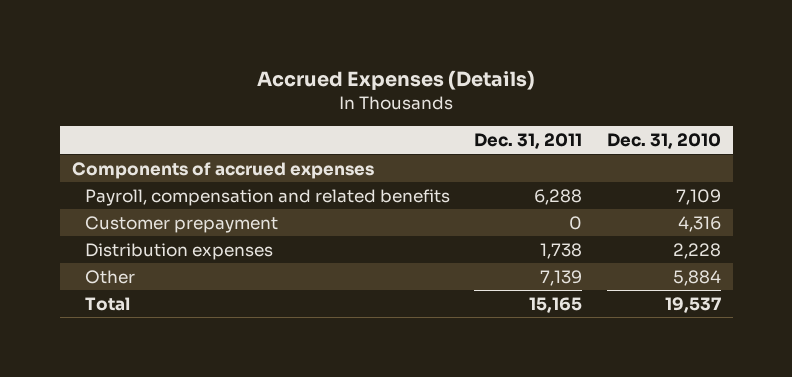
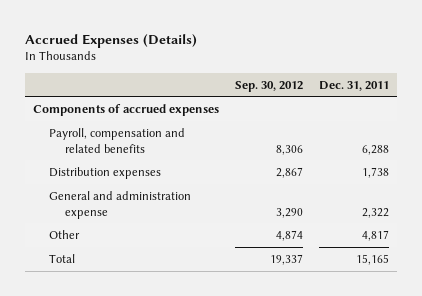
[606,133,721,150] Dec. 31, 2010 -> none
none -> [234,80,303,92] Sep. 30, 2012
[84,215,278,233] Customer prepayment -> none
none -> [48,190,191,219] General and administration expense
[540,269,583,286] 7,139 -> [362,229,390,241] 4,817

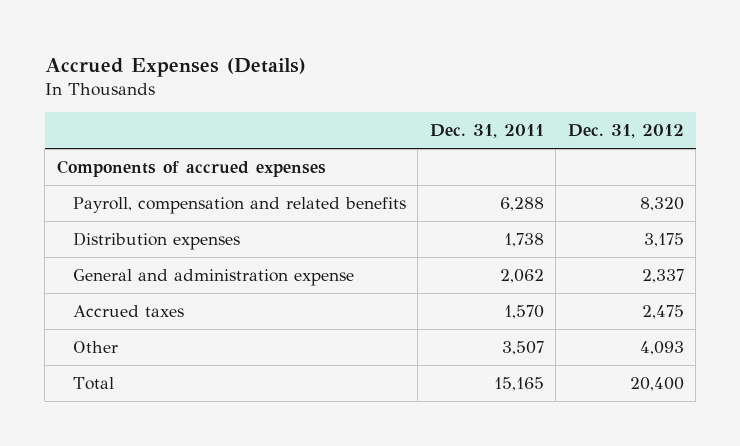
[234,80,303,92] Sep. 30, 2012 -> none
none -> [567,124,684,139] Dec. 31, 2012
[362,207,390,218] 2,322 -> [499,268,544,283] 2,062
none -> [73,304,185,317] Accrued taxes
[362,229,390,241] 4,817 -> [501,340,544,355] 3,507

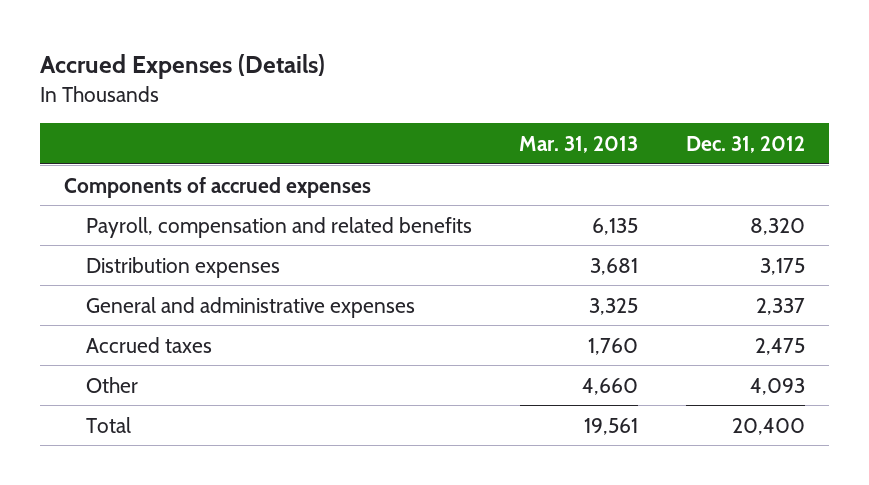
[429,124,544,139] Dec. 31, 2011 -> none
none -> [519,135,639,153] Mar. 31, 2013
[73,268,355,286] General and administration expense -> [85,296,415,318] General and administrative expenses

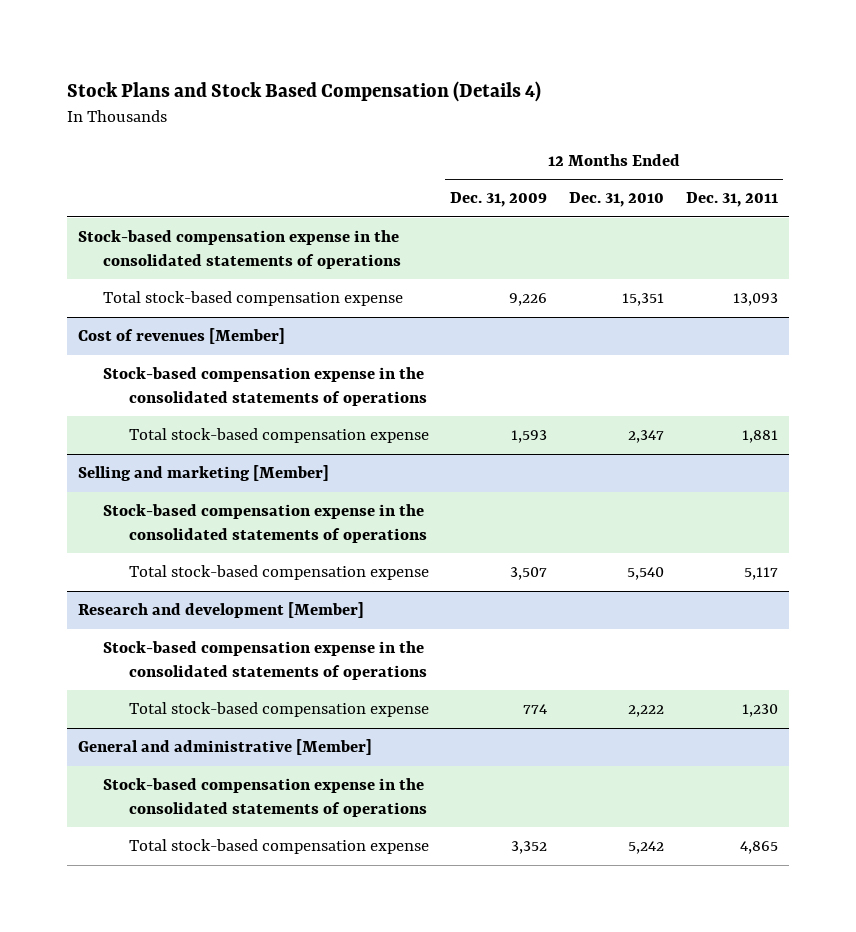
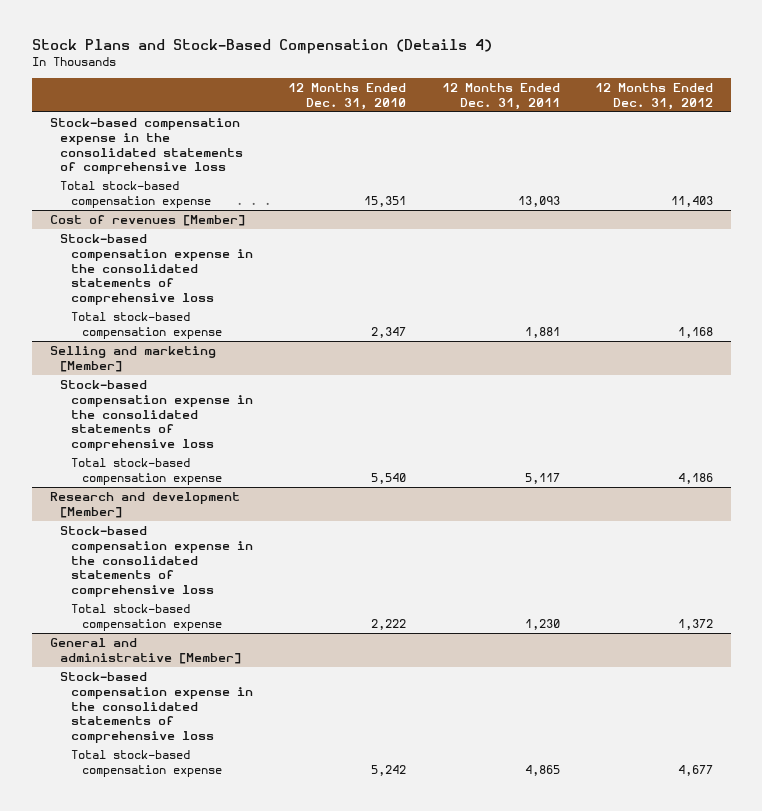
[66,80,541,102] Stock Plans and Stock Based Compensation (Details 4) -> [31,39,492,55] Stock Plans and Stock-Based Compensation (Details 4)
[450,192,548,208] Dec. 31, 2009 -> none
none -> [594,83,713,110] 12 Months Ended Dec. 31, 2012
[77,230,402,269] Stock-based compensation expense in the consolidated statements of operations -> [49,118,244,175] Stock-based compensation expense in the consolidated statements of comprehensive loss
[103,367,427,406] Stock-based compensation expense in the consolidated statements of operations -> [60,234,253,306] Stock-based compensation expense in the consolidated statements of comprehensive loss
[103,504,427,543] Stock-based compensation expense in the consolidated statements of operations -> [60,380,253,452] Stock-based compensation expense in the consolidated statements of comprehensive loss
[103,641,427,680] Stock-based compensation expense in the consolidated statements of operations -> [60,526,253,598] Stock-based compensation expense in the consolidated statements of comprehensive loss
[103,778,427,817] Stock-based compensation expense in the consolidated statements of operations -> [60,672,253,744] Stock-based compensation expense in the consolidated statements of comprehensive loss

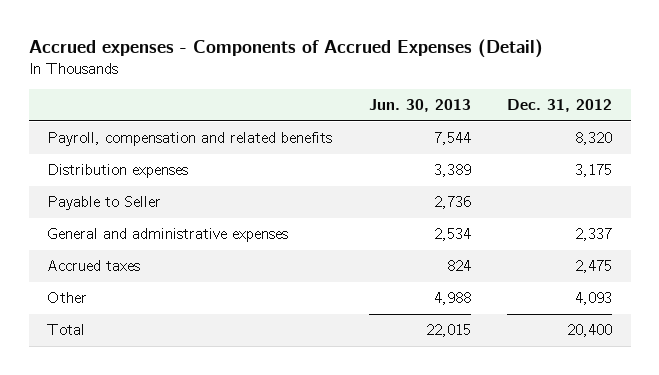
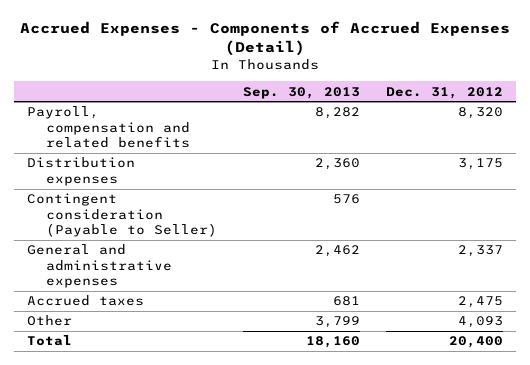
[28,38,543,58] Accrued expenses - Components of Accrued Expenses (Detail) -> [19,20,510,57] Accrued Expenses - Components of Accrued Expenses (Detail)
[368,99,471,113] Jun. 30, 2013 -> none
none -> [242,86,360,99] Sep. 30, 2013
[46,196,161,211] Payable to Seller -> [26,193,217,237] Contingent consideration (Payable to Seller)

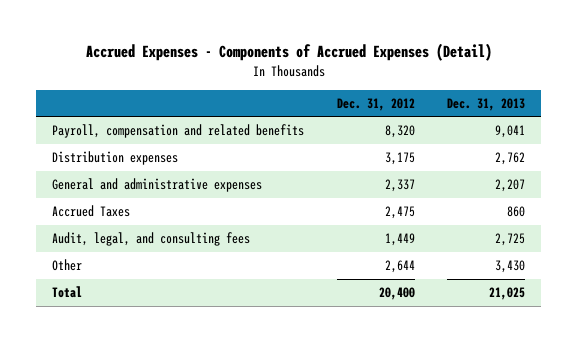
[242,86,360,99] Sep. 30, 2013 -> none
none -> [447,97,526,111] Dec. 31, 2013
[26,193,217,237] Contingent consideration (Payable to Seller) -> none
[26,295,144,307] Accrued taxes -> [52,205,131,218] Accrued Taxes
none -> [52,232,251,247] Audit, legal, and consulting fees
[457,316,503,329] 4,093 -> [384,260,415,274] 2,644

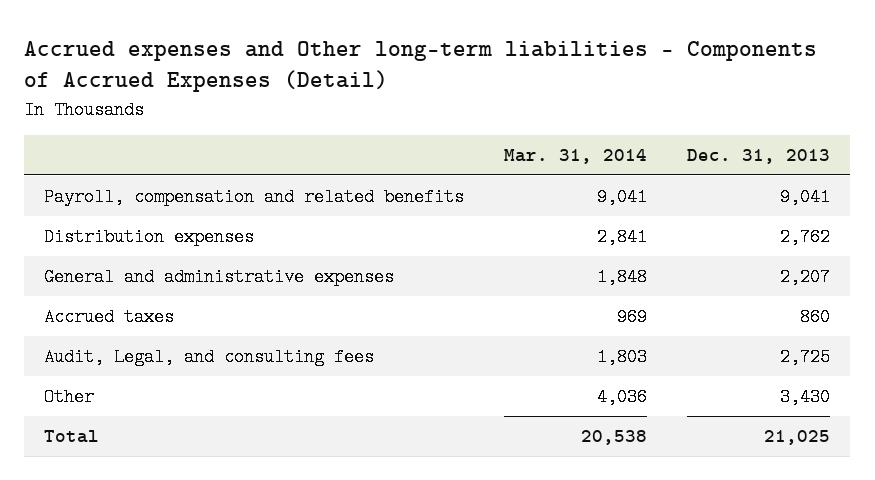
[85,43,492,62] Accrued Expenses - Components of Accrued Expenses (Detail) -> [24,40,818,93] Accrued expenses and Other long-term liabilities - Components of Accrued Expenses (Detail)
[336,97,415,111] Dec. 31, 2012 -> none
none -> [504,148,648,164] Mar. 31, 2014
[52,205,131,218] Accrued Taxes -> [44,308,175,327] Accrued taxes
[52,232,251,247] Audit, legal, and consulting fees -> [44,348,375,367] Audit, Legal, and consulting fees

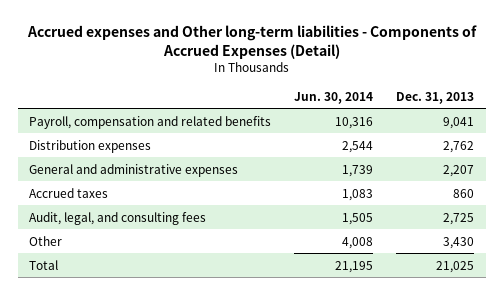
[504,148,648,164] Mar. 31, 2014 -> none
none -> [294,91,374,104] Jun. 30, 2014
[44,348,375,367] Audit, Legal, and consulting fees -> [29,211,207,225] Audit, legal, and consulting fees

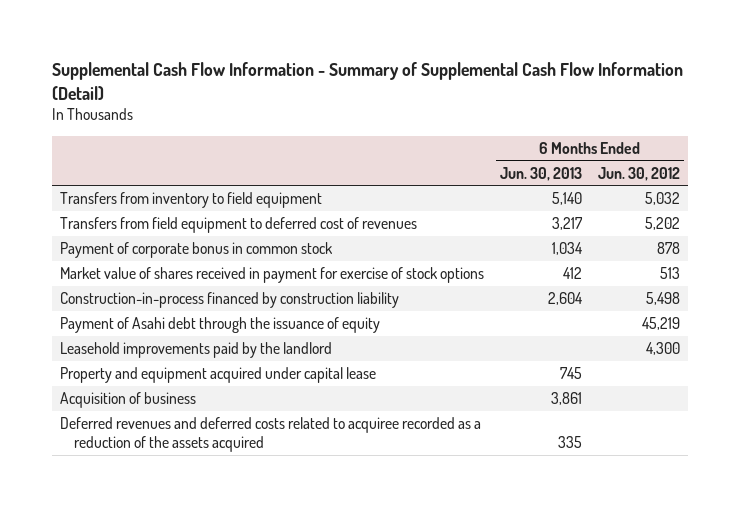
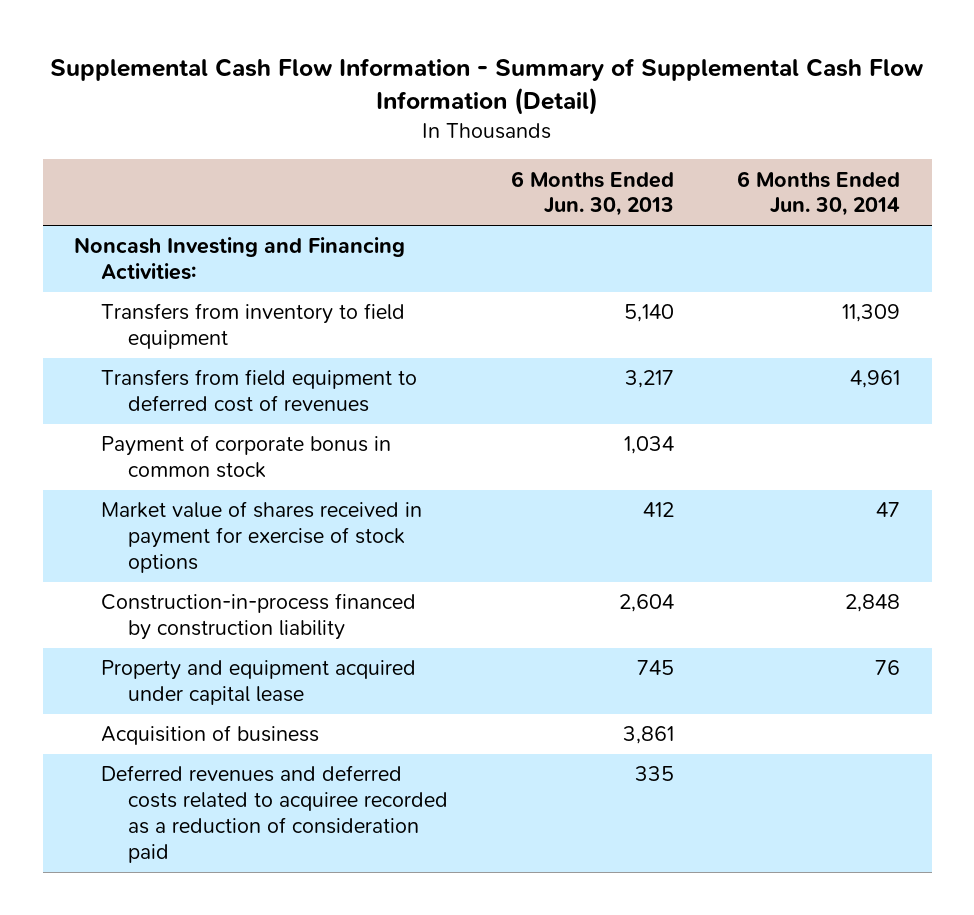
[597,166,680,181] Jun. 30, 2012 -> none
none -> [737,170,901,217] 6 Months Ended Jun. 30, 2014
none -> [74,237,406,281] Noncash Investing and Financing Activities:
[59,317,380,334] Payment of Asahi debt through the issuance of equity -> none
[59,342,332,359] Leasehold improvements paid by the landlord -> none
[59,417,481,453] Deferred revenues and deferred costs related to acquiree recorded as a reduction of the assets acquired -> [101,765,448,864] Deferred revenues and deferred costs related to acquiree recorded as a reduction of consideration paid

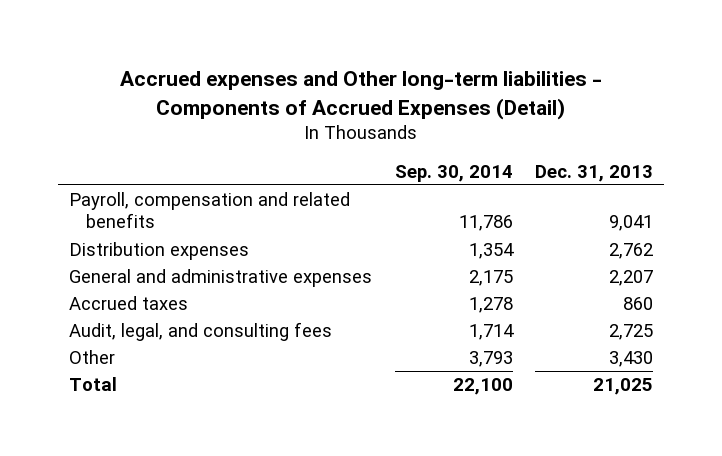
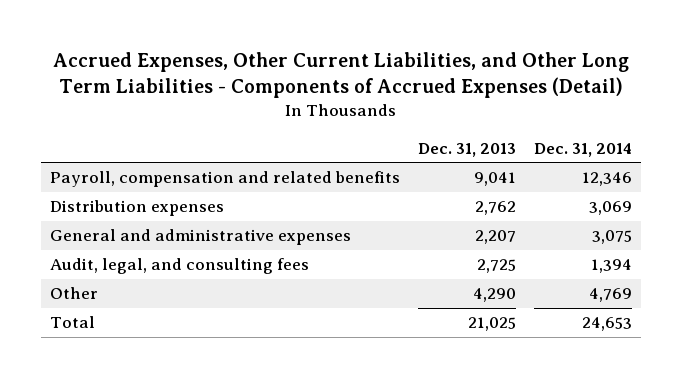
[120,71,603,120] Accrued expenses and Other long-term liabilities - Components of Accrued Expenses (Detail) -> [52,51,629,99] Accrued Expenses, Other Current Liabilities, and Other Long Term Liabilities - Components of Accrued Expenses (Detail)
[394,164,513,182] Sep. 30, 2014 -> none
none -> [534,142,633,157] Dec. 31, 2014
[69,296,189,311] Accrued taxes -> none
[609,351,654,368] 3,430 -> [472,288,516,303] 4,290

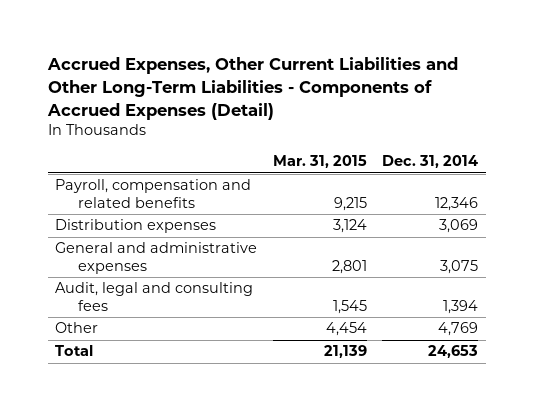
[52,51,629,99] Accrued Expenses, Other Current Liabilities, and Other Long Term Liabilities - Components of Accrued Expenses (Detail) -> [46,57,458,120] Accrued Expenses, Other Current Liabilities and Other Long-Term Liabilities - Components of Accrued Expenses (Detail)
[417,142,516,157] Dec. 31, 2013 -> none
none -> [272,155,367,169] Mar. 31, 2015
[49,258,309,275] Audit, legal, and consulting fees -> [55,282,254,312] Audit, legal and consulting fees

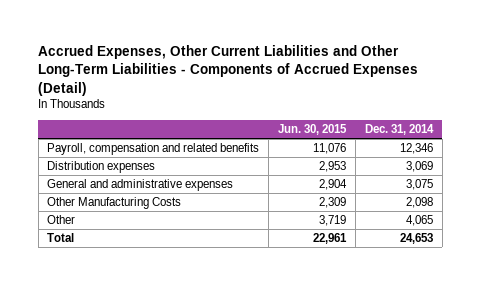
[272,155,367,169] Mar. 31, 2015 -> none
none -> [278,124,348,136] Jun. 30, 2015
[55,282,254,312] Audit, legal and consulting fees -> none
none -> [47,197,182,210] Other Manufacturing Costs
[438,322,479,337] 4,769 -> [405,215,433,227] 4,065

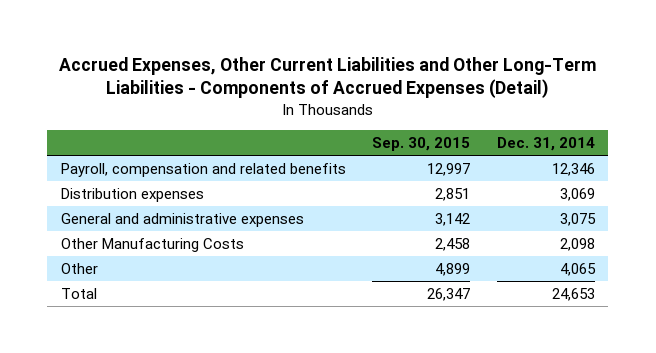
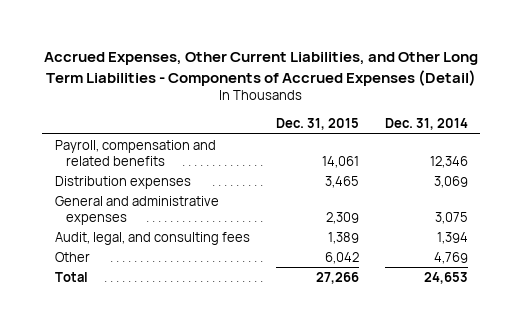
[58,56,596,99] Accrued Expenses, Other Current Liabilities and Other Long-Term Liabilities - Components of Accrued Expenses (Detail) -> [44,52,479,86] Accrued Expenses, Other Current Liabilities, and Other Long Term Liabilities - Components of Accrued Expenses (Detail)
[372,136,471,151] Sep. 30, 2015 -> none
none -> [275,118,359,131] Dec. 31, 2015
[60,238,244,253] Other Manufacturing Costs -> none
none -> [54,231,250,245] Audit, legal, and consulting fees
[559,263,596,277] 4,065 -> [433,251,468,264] 4,769

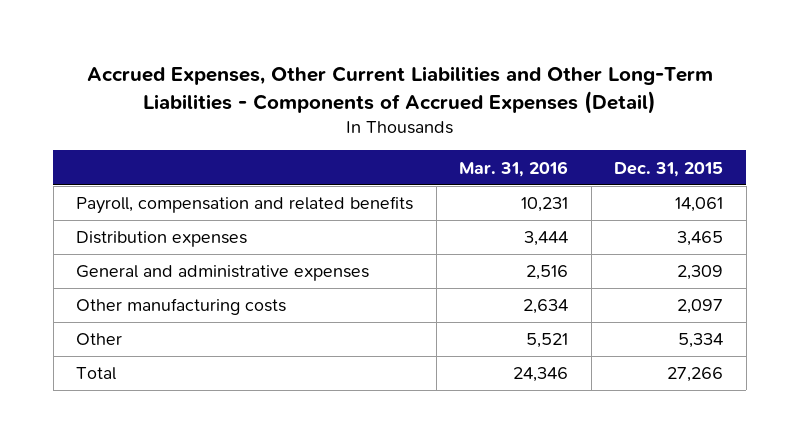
[44,52,479,86] Accrued Expenses, Other Current Liabilities, and Other Long Term Liabilities - Components of Accrued Expenses (Detail) -> [86,65,713,114] Accrued Expenses, Other Current Liabilities and Other Long-Term Liabilities - Components of Accrued Expenses (Detail)
[384,118,468,131] Dec. 31, 2014 -> none
none -> [459,160,569,177] Mar. 31, 2016
[54,231,250,245] Audit, legal, and consulting fees -> none
none -> [76,298,287,316] Other manufacturing costs
[324,251,359,264] 6,042 -> [678,333,724,349] 5,334

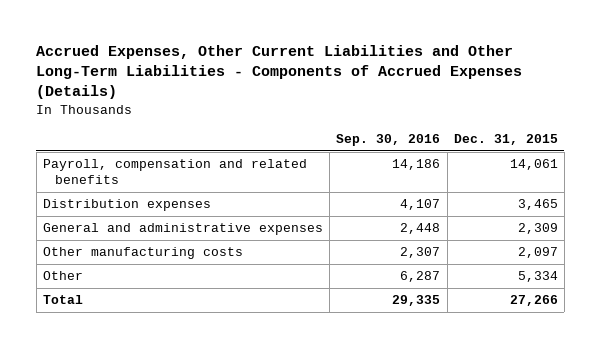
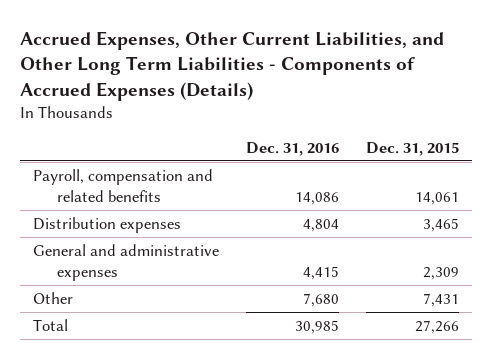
[36,45,523,100] Accrued Expenses, Other Current Liabilities and Other Long-Term Liabilities - Components of Accrued Expenses (Details) -> [19,30,444,101] Accrued Expenses, Other Current Liabilities, and Other Long Term Liabilities - Components of Accrued Expenses (Details)
[336,134,441,147] Sep. 30, 2016 -> none
none -> [245,141,339,156] Dec. 31, 2016
[42,247,243,260] Other manufacturing costs -> none
[517,271,558,283] 5,334 -> [422,292,459,307] 7,431

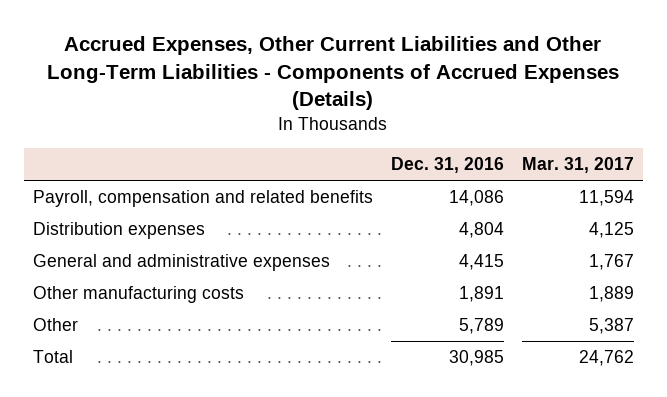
[19,30,444,101] Accrued Expenses, Other Current Liabilities, and Other Long Term Liabilities - Components of Accrued Expenses (Details) -> [47,36,620,111] Accrued Expenses, Other Current Liabilities and Other Long-Term Liabilities - Components of Accrued Expenses (Details)
[365,141,459,156] Dec. 31, 2015 -> none
none -> [521,157,634,174] Mar. 31, 2017
none -> [33,286,245,304] Other manufacturing costs
[302,292,339,307] 7,680 -> [458,318,504,335] 5,789

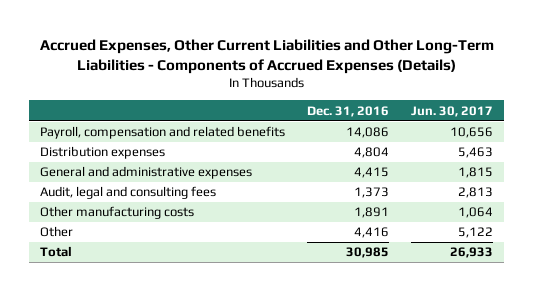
[521,157,634,174] Mar. 31, 2017 -> none
none -> [410,105,493,117] Jun. 30, 2017
none -> [40,186,217,200] Audit, legal and consulting fees
[458,318,504,335] 5,789 -> [354,227,390,239] 4,416

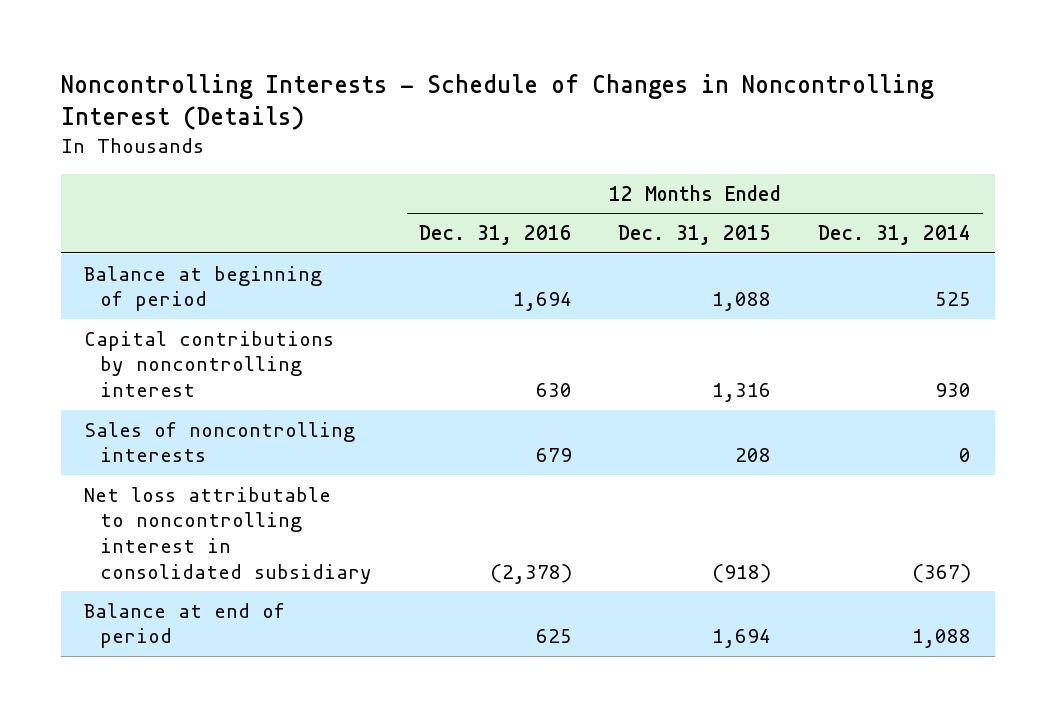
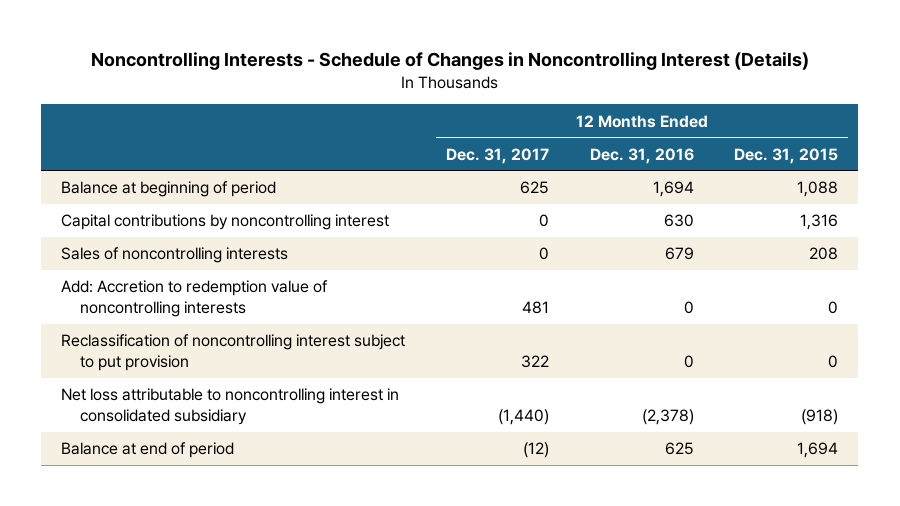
[818,225,972,246] Dec. 31, 2014 -> none
none -> [446,147,550,164] Dec. 31, 2017
none -> [61,280,329,318] Add: Accretion to redemption value of noncontrolling interests
none -> [61,334,406,372] Reclassification of noncontrolling interest subject to put provision

